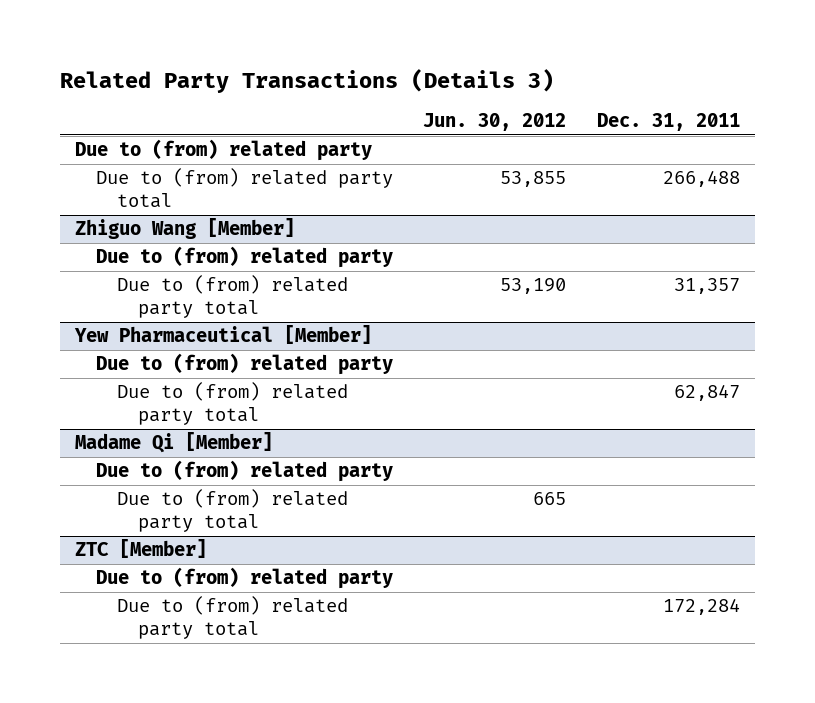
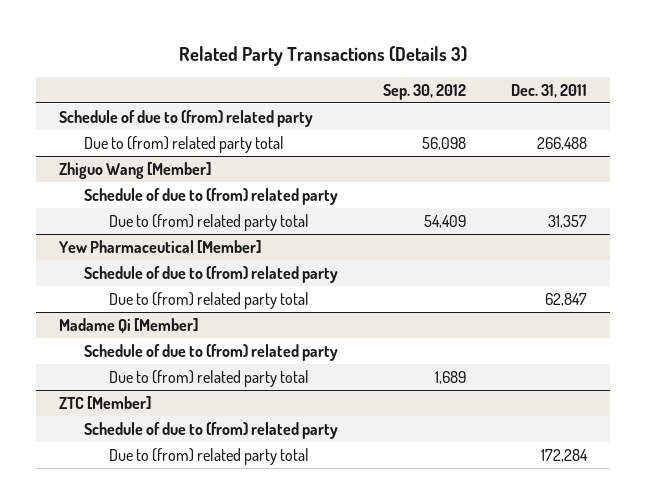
[423,113,567,132] Jun. 30, 2012 -> none
none -> [383,83,467,100] Sep. 30, 2012
[74,139,372,162] Due to (from) related party -> [58,109,313,127] Schedule of due to (from) related party
[96,246,394,269] Due to (from) related party -> [83,187,338,205] Schedule of due to (from) related party
[96,353,394,376] Due to (from) related party -> [83,265,338,283] Schedule of due to (from) related party
[96,460,394,483] Due to (from) related party -> [83,343,338,361] Schedule of due to (from) related party
[96,567,394,590] Due to (from) related party -> [83,421,338,439] Schedule of due to (from) related party

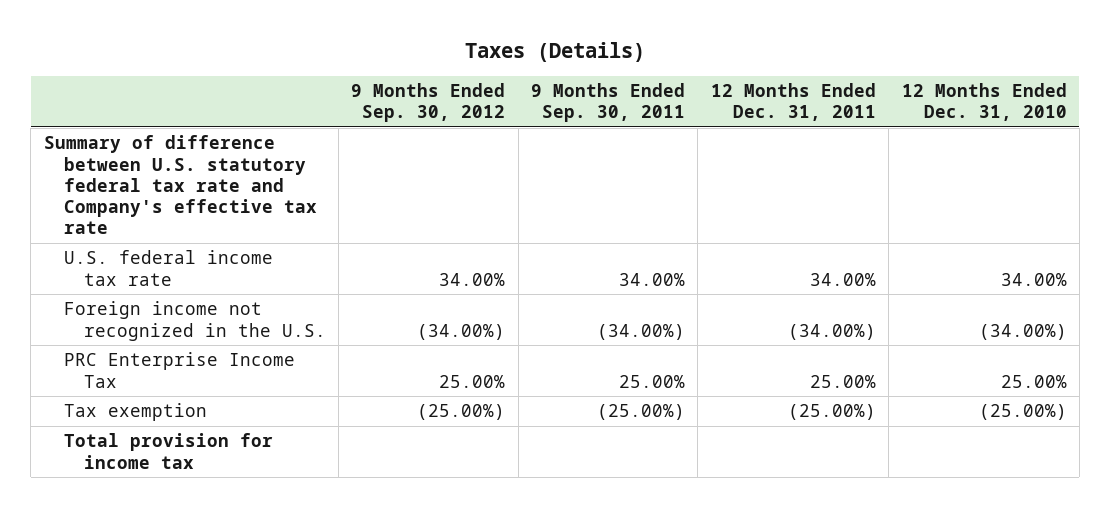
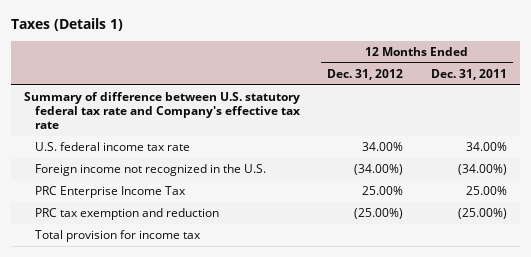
[465,42,646,63] Taxes (Details) -> [10,17,123,31] Taxes (Details 1)
[351,83,506,123] 9 Months Ended Sep. 30, 2012 -> none
[531,83,686,123] 9 Months Ended Sep. 30, 2011 -> none
[901,83,1067,122] 12 Months Ended Dec. 31, 2010 -> none
none -> [327,68,404,80] Dec. 31, 2012
[63,403,207,422] Tax exemption -> none
none -> [34,208,219,221] PRC tax exemption and reduction

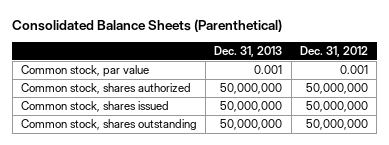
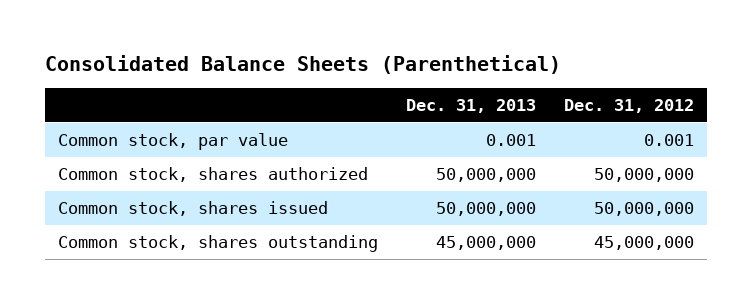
[220,119,283,131] 50,000,000 -> [436,235,537,250] 45,000,000
[305,119,368,131] 50,000,000 -> [593,235,694,250] 45,000,000

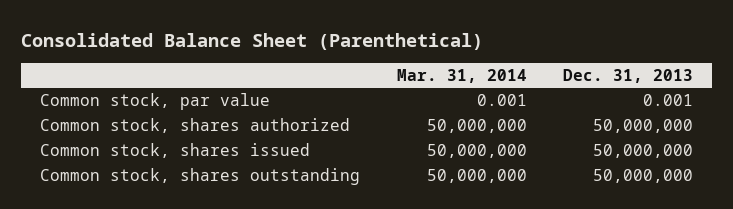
[44,55,561,75] Consolidated Balance Sheets (Parenthetical) -> [21,32,484,50] Consolidated Balance Sheet (Parenthetical)
[563,99,694,114] Dec. 31, 2012 -> none
none -> [396,68,527,83] Mar. 31, 2014
[436,235,537,250] 45,000,000 -> [593,169,694,184] 50,000,000

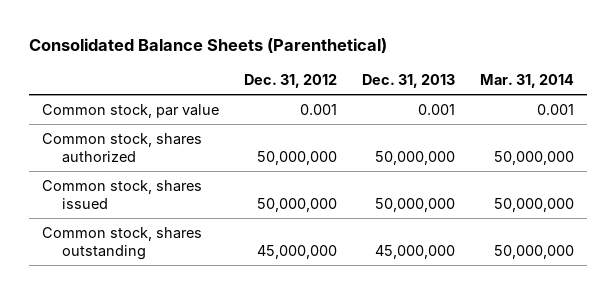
[21,32,484,50] Consolidated Balance Sheet (Parenthetical) -> [28,38,387,54] Consolidated Balance Sheets (Parenthetical)
none -> [243,74,337,89] Dec. 31, 2012
[593,169,694,184] 50,000,000 -> [375,244,456,259] 45,000,000

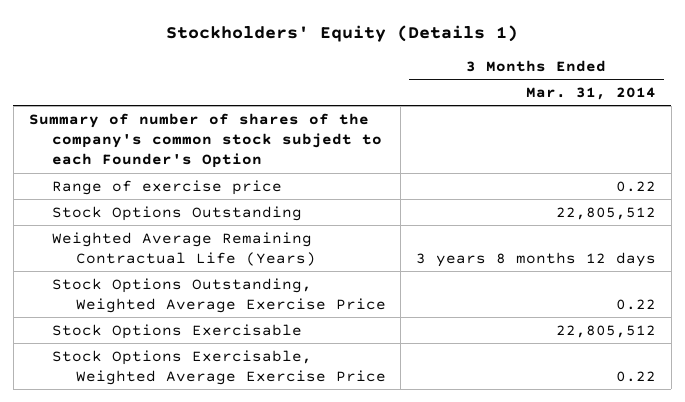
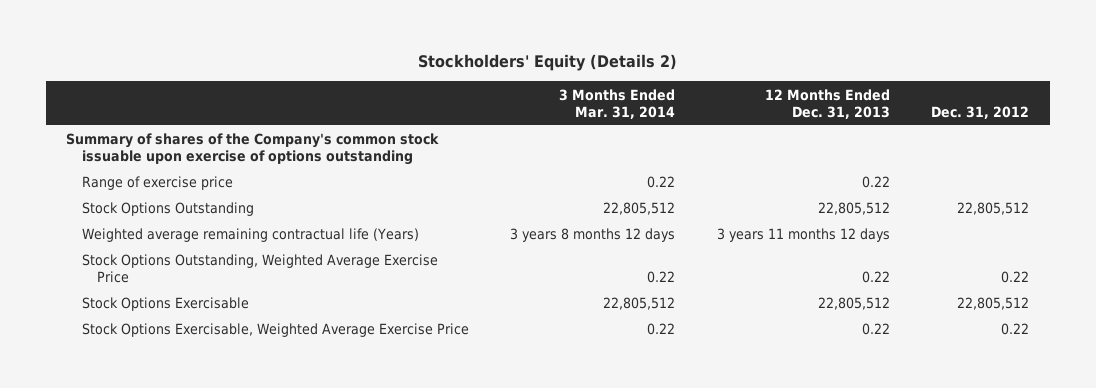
[166,24,519,42] Stockholders' Equity (Details 1) -> [417,54,677,72] Stockholders' Equity (Details 2)
none -> [764,88,890,119] 12 Months Ended Dec. 31, 2013
none -> [931,105,1030,119] Dec. 31, 2012
[28,112,383,169] Summary of number of shares of the company's common stock subjedt to each Founder's Option -> [66,133,440,166] Summary of shares of the Company's common stock issuable upon exercise of options outstanding
[52,231,316,266] Weighted Average Remaining Contractual Life (Years) -> [81,228,419,243] Weighted average remaining contractual life (Years)

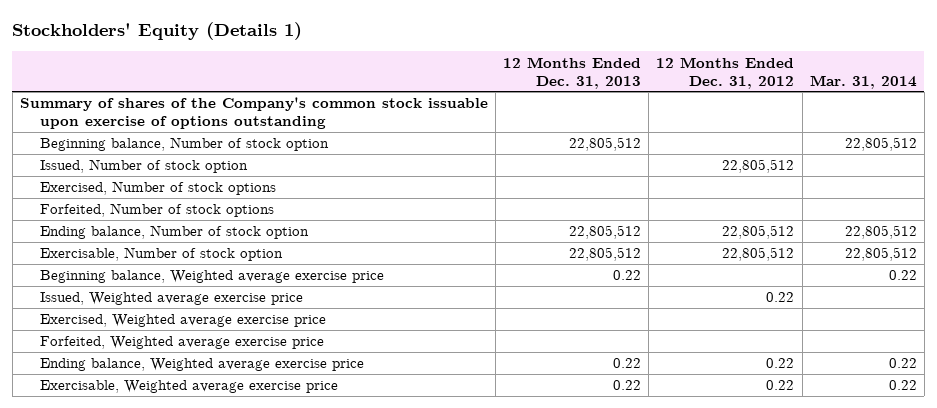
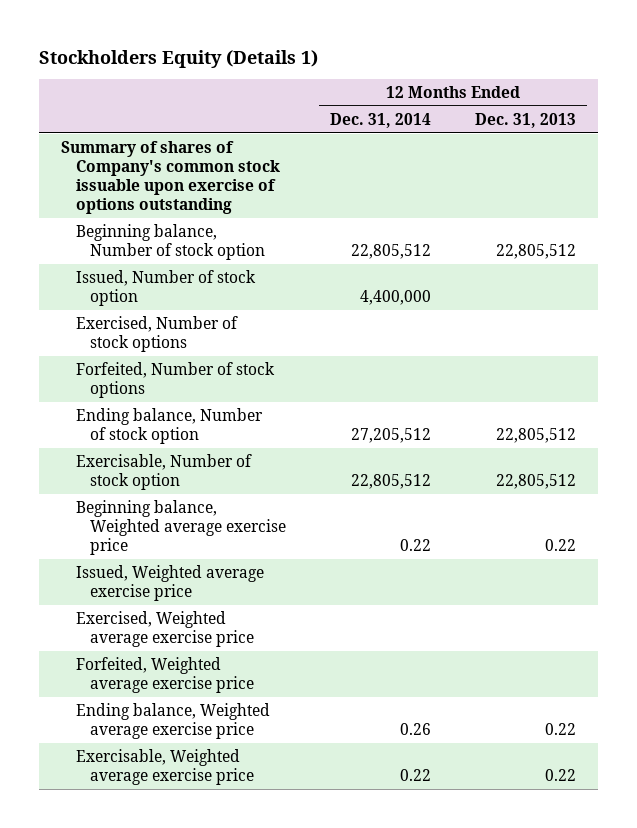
[12,21,303,40] Stockholders' Equity (Details 1) -> [39,49,319,68] Stockholders Equity (Details 1)
[656,56,795,89] 12 Months Ended Dec. 31, 2012 -> none
[809,74,917,89] Mar. 31, 2014 -> none
none -> [330,112,432,128] Dec. 31, 2014
[20,97,489,130] Summary of shares of the Company's common stock issuable upon exercise of options outstanding -> [61,140,280,215] Summary of shares of Company's common stock issuable upon exercise of options outstanding

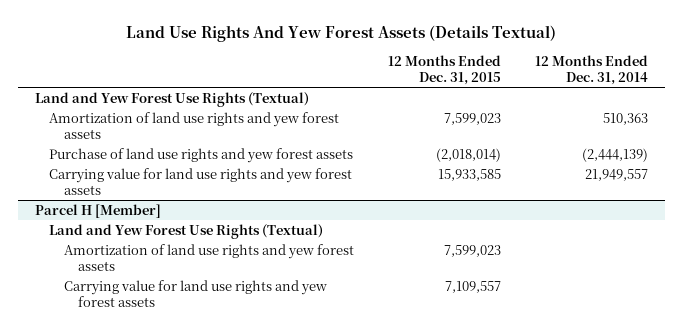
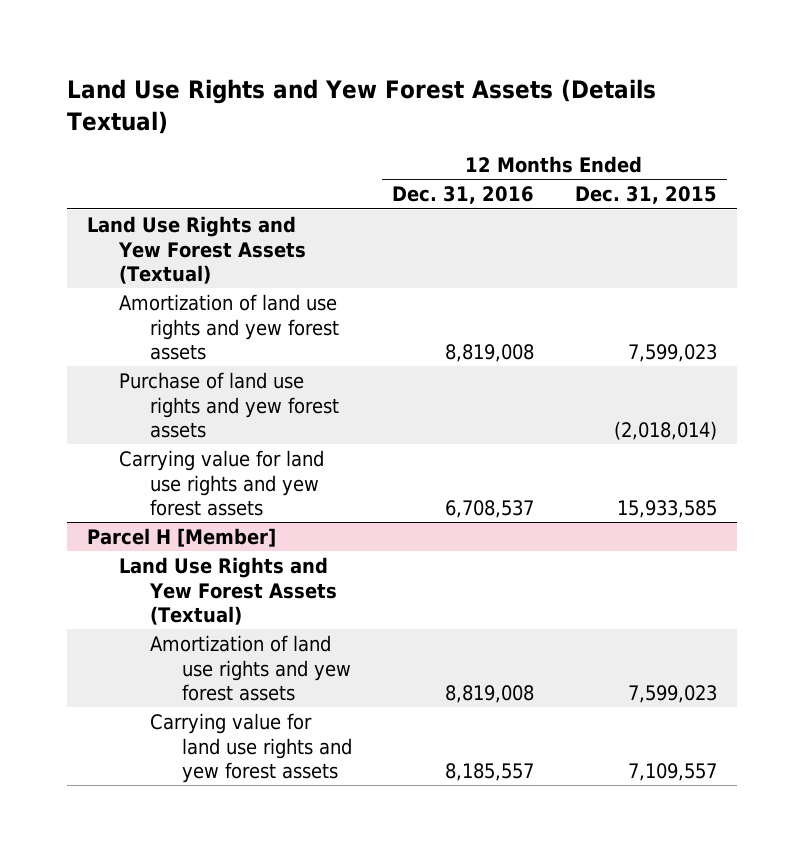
[126,25,557,43] Land Use Rights And Yew Forest Assets (Details Textual) -> [66,79,656,134] Land Use Rights and Yew Forest Assets (Details Textual)
[535,55,649,85] 12 Months Ended Dec. 31, 2014 -> none
none -> [392,186,535,205] Dec. 31, 2016
[34,91,309,107] Land and Yew Forest Use Rights (Textual) -> [86,216,306,284] Land Use Rights and Yew Forest Assets (Textual)
[49,223,324,239] Land and Yew Forest Use Rights (Textual) -> [118,557,338,625] Land Use Rights and Yew Forest Assets (Textual)

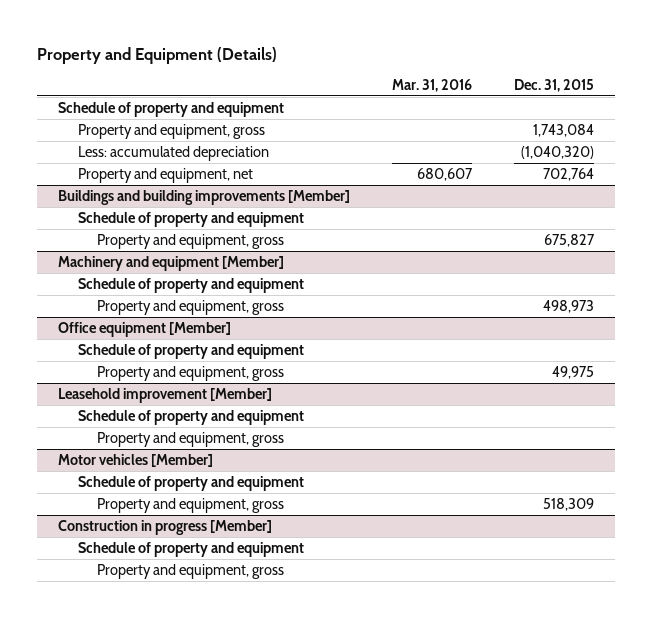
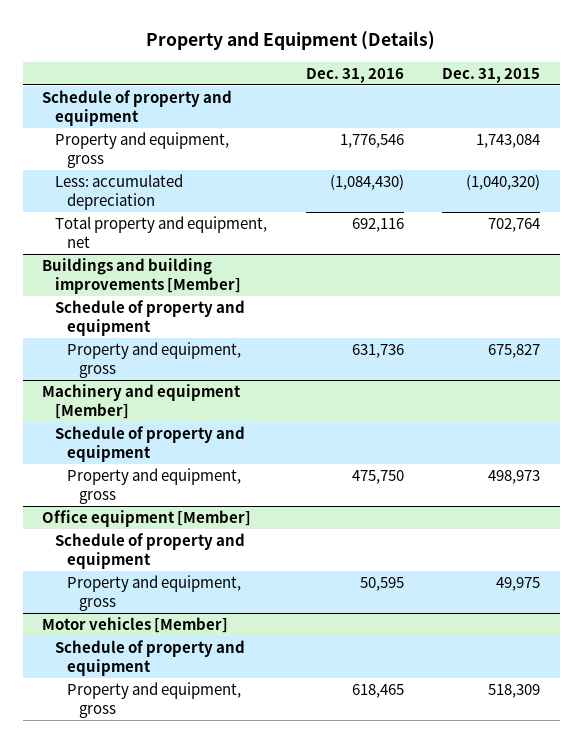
[391,78,472,92] Mar. 31, 2016 -> none
none -> [305,67,404,83] Dec. 31, 2016
[77,167,253,183] Property and equipment, net -> [54,216,267,248] Total property and equipment, net
[58,387,273,403] Leasehold improvement [Member] -> none
[77,409,304,425] Schedule of property and equipment -> none
[96,431,284,447] Property and equipment, gross -> none
[58,519,273,535] Construction in progress [Member] -> none
[77,541,304,557] Schedule of property and equipment -> none
[96,563,284,579] Property and equipment, gross -> none

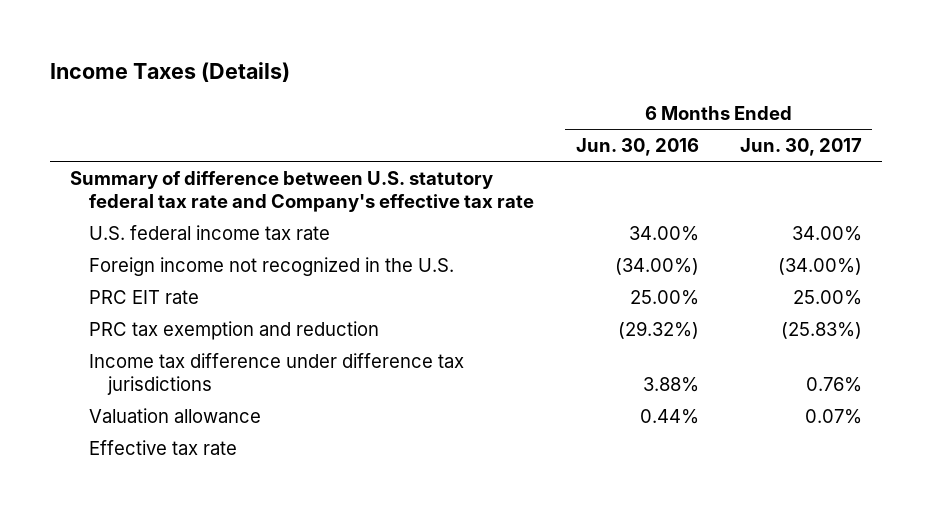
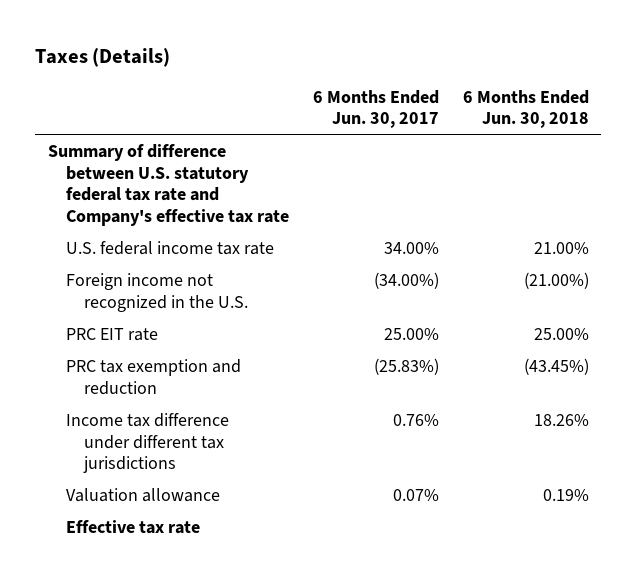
[49,61,290,82] Income Taxes (Details) -> [35,48,171,68] Taxes (Details)
[575,138,699,157] Jun. 30, 2016 -> none
none -> [463,89,590,129] 6 Months Ended Jun. 30, 2018
[89,352,465,395] Income tax difference under difference tax jurisdictions -> [65,412,229,474] Income tax difference under different tax jurisdictions

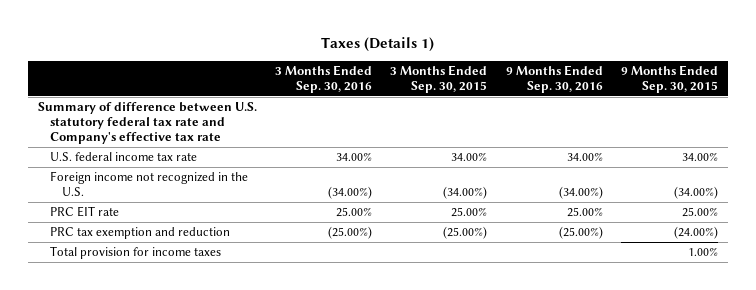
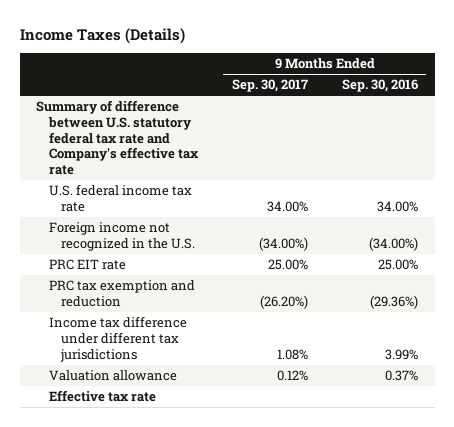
[320,37,434,53] Taxes (Details 1) -> [19,27,185,44] Income Taxes (Details)
[274,65,372,94] 3 Months Ended Sep. 30, 2016 -> none
[390,65,488,94] 3 Months Ended Sep. 30, 2015 -> none
[621,65,719,94] 9 Months Ended Sep. 30, 2015 -> none
none -> [231,79,308,93] Sep. 30, 2017
[558,225,603,239] (25.00%) -> [369,295,418,310] (29.36%)
none -> [48,316,187,362] Income tax difference under different tax jurisdictions
none -> [48,370,177,382] Valuation allowance
[49,245,221,259] Total provision for income taxes -> [48,390,156,403] Effective tax rate

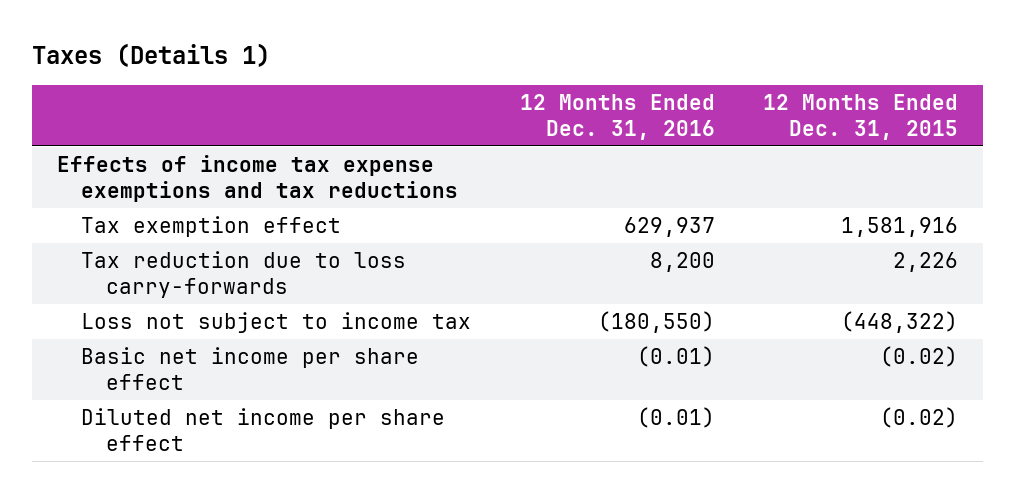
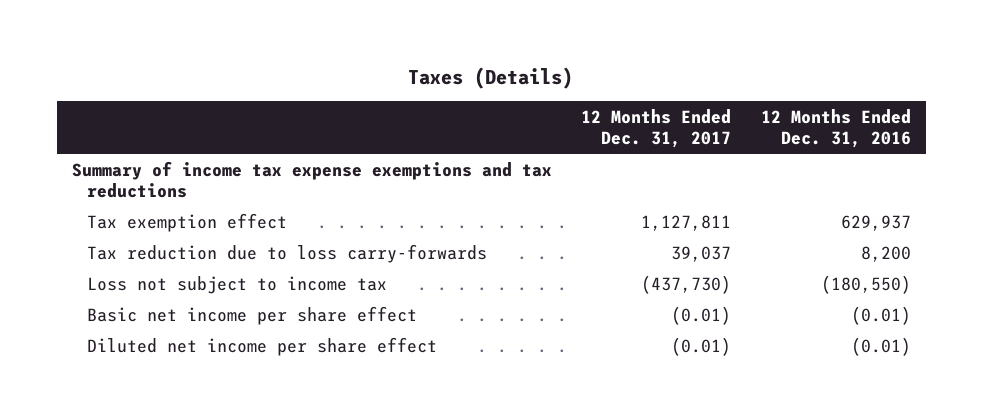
[32,43,271,68] Taxes (Details 1) -> [408,66,574,89] Taxes (Details)
[763,93,959,140] 12 Months Ended Dec. 31, 2015 -> none
none -> [581,109,732,148] 12 Months Ended Dec. 31, 2017
[56,154,459,203] Effects of income tax expense exemptions and tax reductions -> [71,160,552,198] Summary of income tax expense exemptions and tax reductions

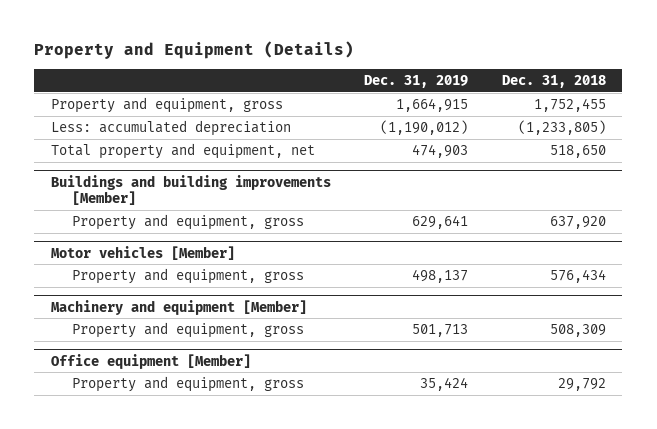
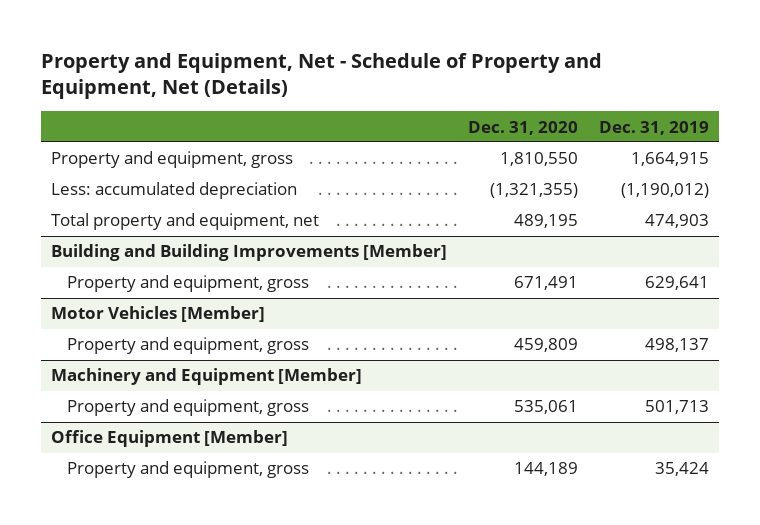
[34,41,355,60] Property and Equipment (Details) -> [40,52,602,100] Property and Equipment, Net - Schedule of Property and Equipment, Net (Details)
[501,74,606,88] Dec. 31, 2018 -> none
none -> [468,120,579,135] Dec. 31, 2020
[50,174,331,205] Buildings and building improvements [Member] -> [51,244,448,262] Building and Building Improvements [Member]
[50,245,235,260] Motor vehicles [Member] -> [51,306,266,323] Motor Vehicles [Member]
[50,299,307,315] Machinery and equipment [Member] -> [51,368,363,386] Machinery and Equipment [Member]
[50,353,251,369] Office equipment [Member] -> [51,430,289,448] Office Equipment [Member]

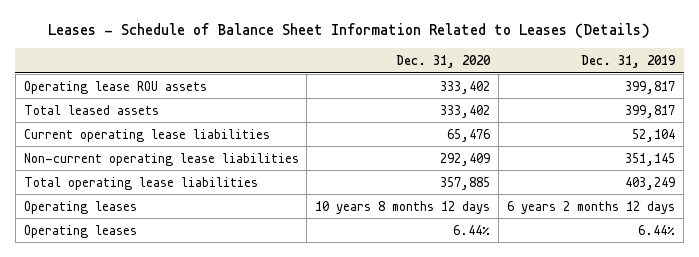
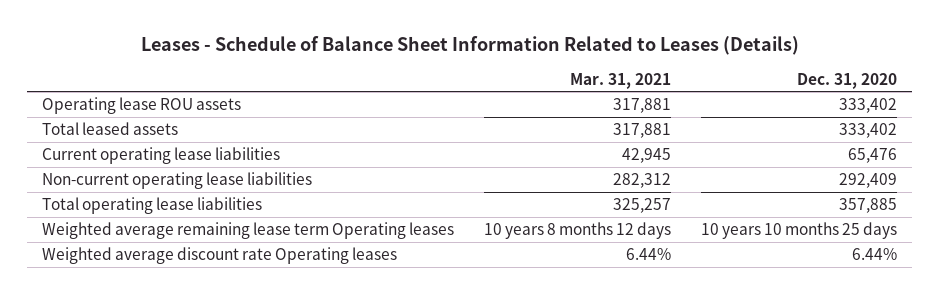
[581,55,677,69] Dec. 31, 2019 -> none
none -> [570,72,672,89] Mar. 31, 2021
[23,200,137,214] Operating leases -> [42,221,455,239] Weighted average remaining lease term Operating leases
[315,200,491,214] 10 years 8 months 12 days -> [701,221,898,239] 10 years 10 months 25 days
[23,224,137,238] Operating leases -> [42,246,398,264] Weighted average discount rate Operating leases

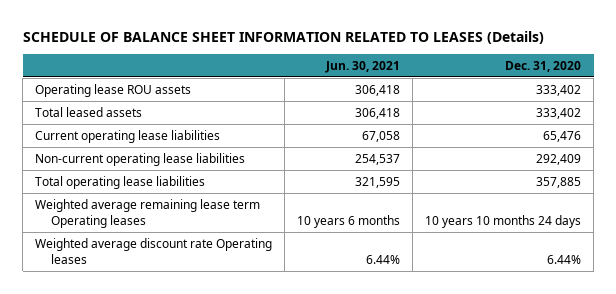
[140,36,799,56] Leases - Schedule of Balance Sheet Information Related to Leases (Details) -> [22,30,544,44] SCHEDULE OF BALANCE SHEET INFORMATION RELATED TO LEASES (Details)
[570,72,672,89] Mar. 31, 2021 -> none
none -> [325,60,401,73] Jun. 30, 2021
[701,221,898,239] 10 years 10 months 25 days -> [425,214,582,228] 10 years 10 months 24 days

